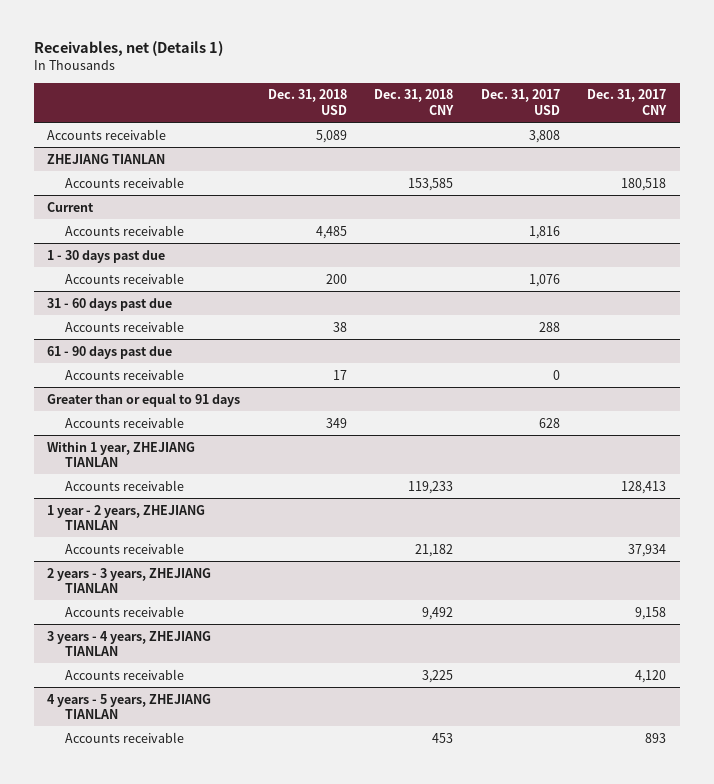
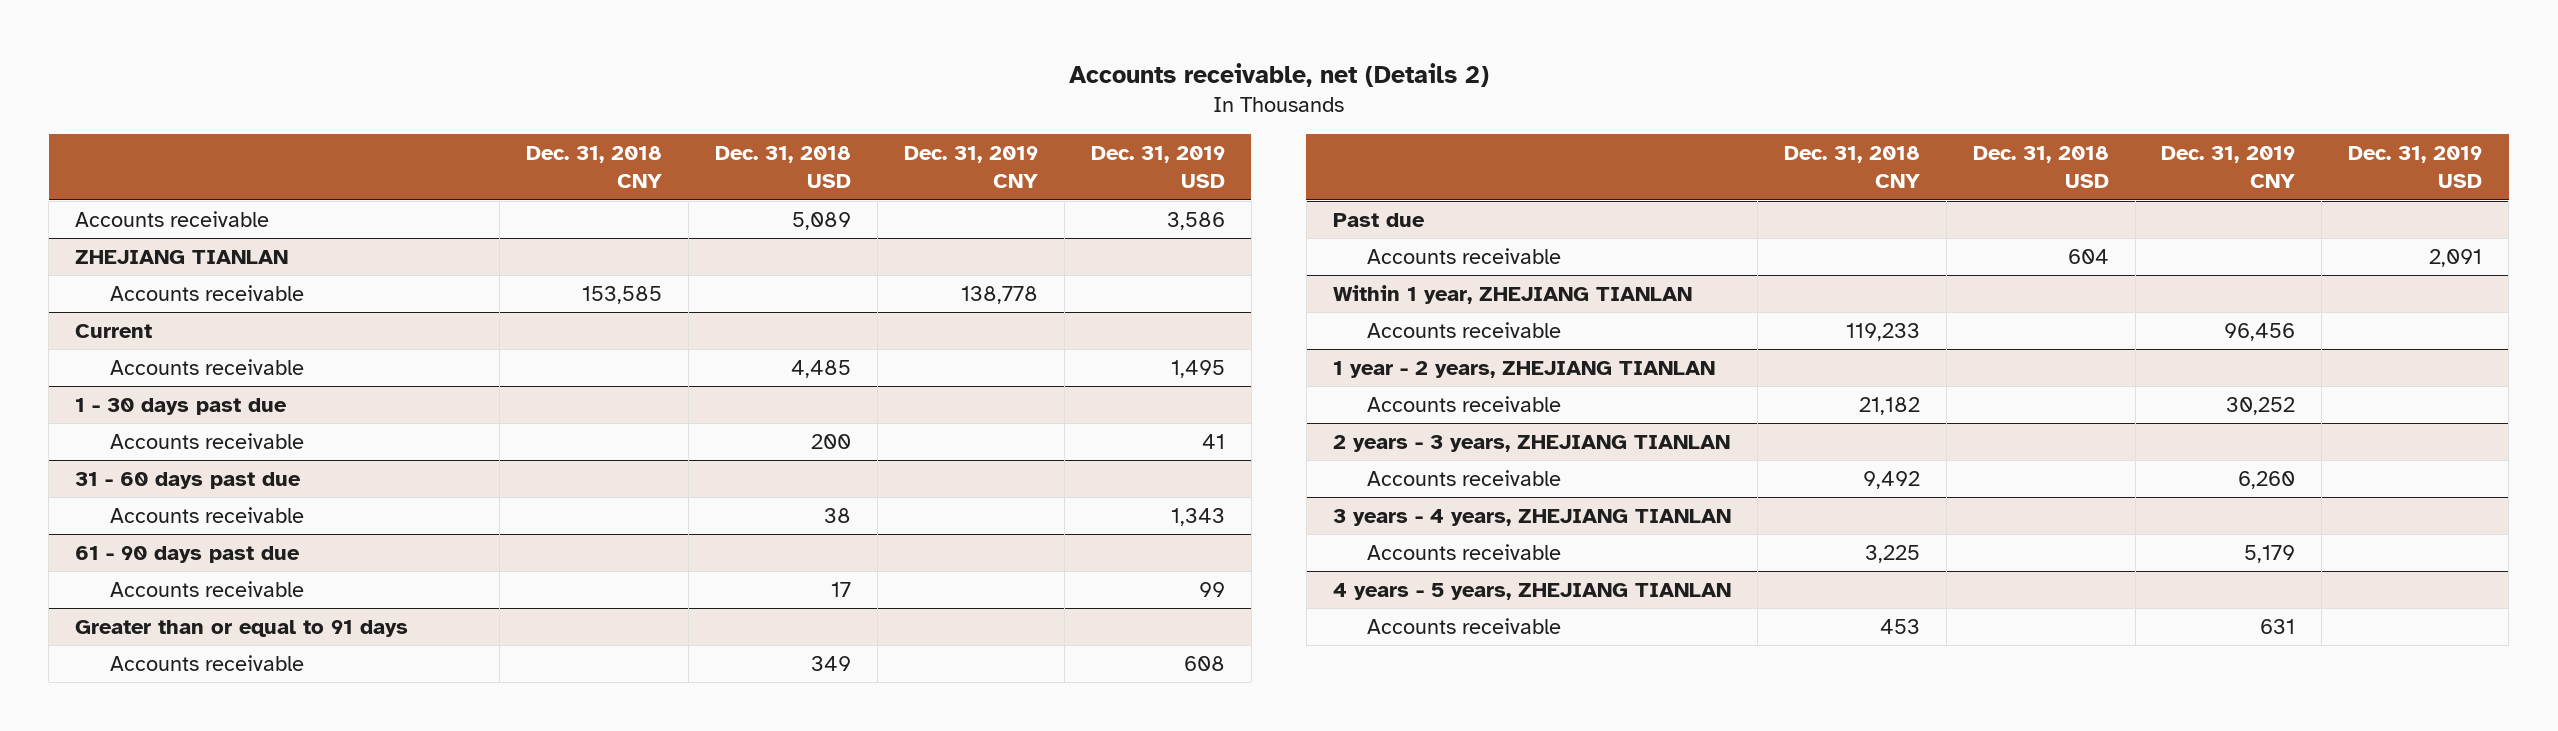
[33,41,223,57] Receivables, net (Details 1) -> [1068,62,1489,87] Accounts receivable, net (Details 2)
[480,89,560,115] Dec. 31, 2017 USD -> none
[587,89,668,115] Dec. 31, 2017 CNY -> none
none -> [903,146,1038,189] Dec. 31, 2019 CNY
none -> [1090,146,1225,189] Dec. 31, 2019 USD
none -> [1332,213,1425,228] Past due
none -> [1367,248,1562,265] Accounts receivable

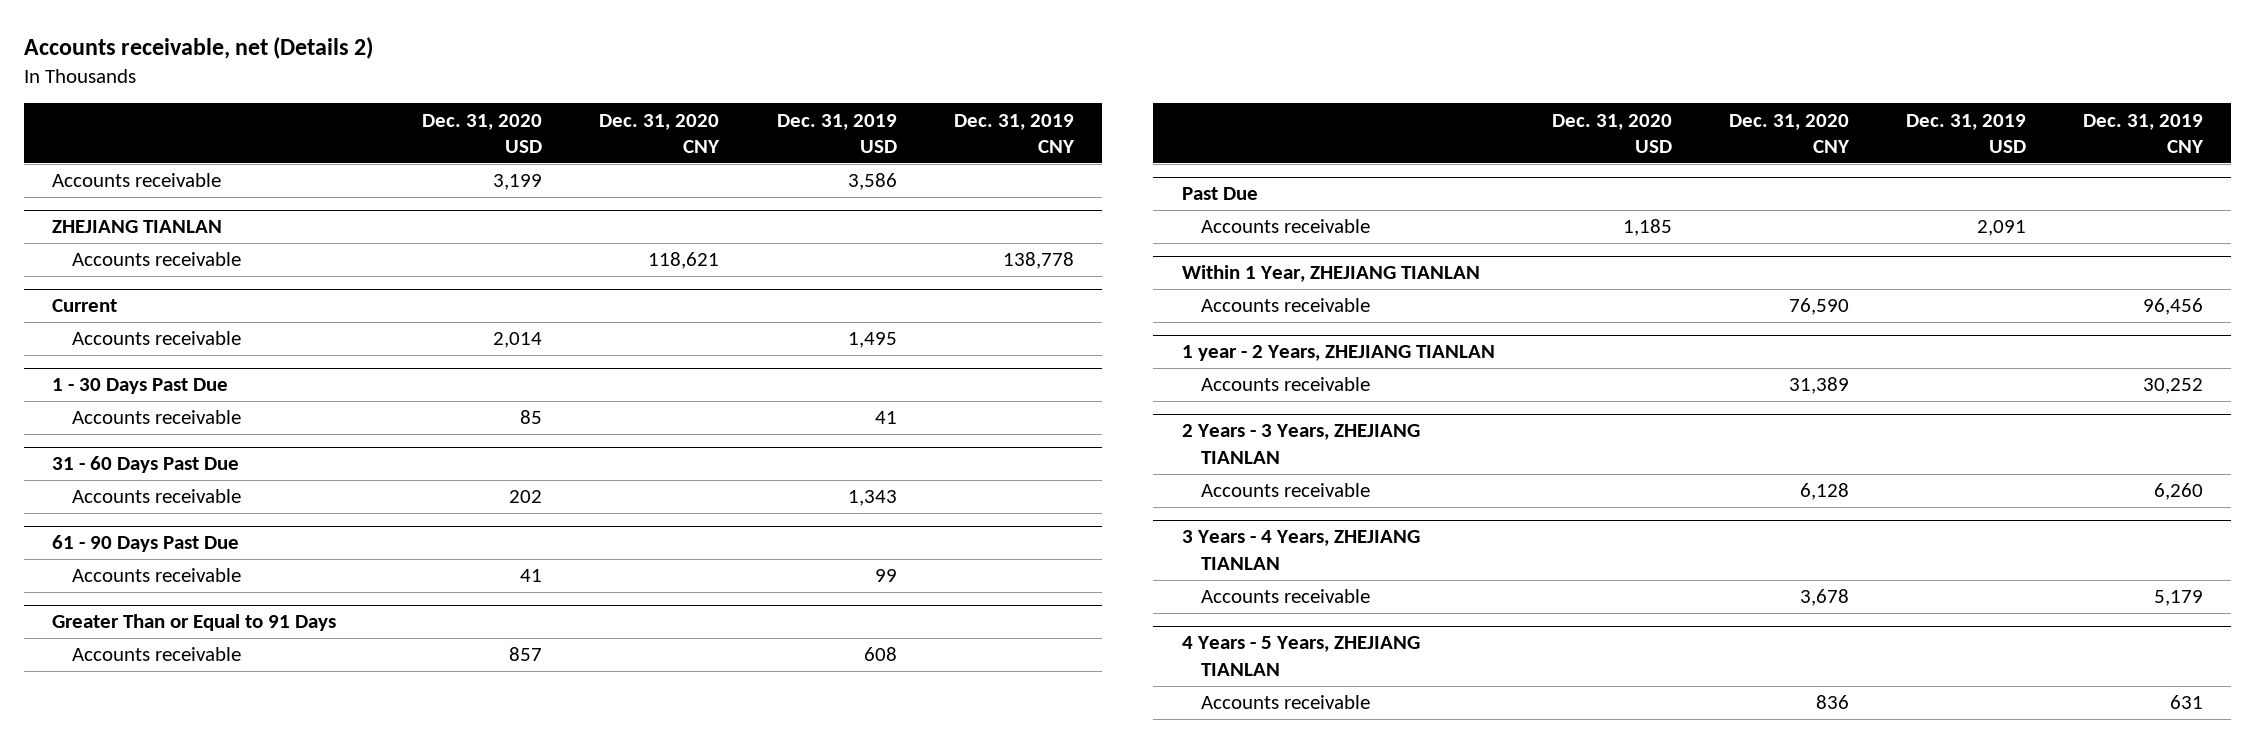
[526,146,663,189] Dec. 31, 2018 CNY -> none
[715,146,852,189] Dec. 31, 2018 USD -> none
none -> [422,113,543,154] Dec. 31, 2020 USD
none -> [599,113,721,154] Dec. 31, 2020 CNY
[75,398,288,416] 1 - 30 days past due -> [52,378,229,395] 1 - 30 Days Past Due
[75,472,302,490] 31 - 60 days past due -> [52,456,240,474] 31 - 60 Days Past Due
[75,546,301,564] 61 - 90 days past due -> [52,535,240,553] 61 - 90 Days Past Due
[75,620,409,638] Greater than or equal to 91 days -> [52,614,337,632] Greater Than or Equal to 91 Days
[1332,213,1425,228] Past due -> [1181,187,1258,201] Past Due
[1332,285,1692,305] Within 1 year, ZHEJIANG TIANLAN -> [1181,265,1480,283] Within 1 Year, ZHEJIANG TIANLAN
[1332,361,1715,379] 1 year - 2 years, ZHEJIANG TIANLAN -> [1181,345,1495,362] 1 year - 2 Years, ZHEJIANG TIANLAN
[1332,435,1730,453] 2 years - 3 years, ZHEJIANG TIANLAN -> [1181,424,1420,464] 2 Years - 3 Years, ZHEJIANG TIANLAN
[1332,509,1731,527] 3 years - 4 years, ZHEJIANG TIANLAN -> [1181,530,1420,570] 3 Years - 4 Years, ZHEJIANG TIANLAN
[1332,583,1731,601] 4 years - 5 years, ZHEJIANG TIANLAN -> [1181,636,1420,676] 4 Years - 5 Years, ZHEJIANG TIANLAN

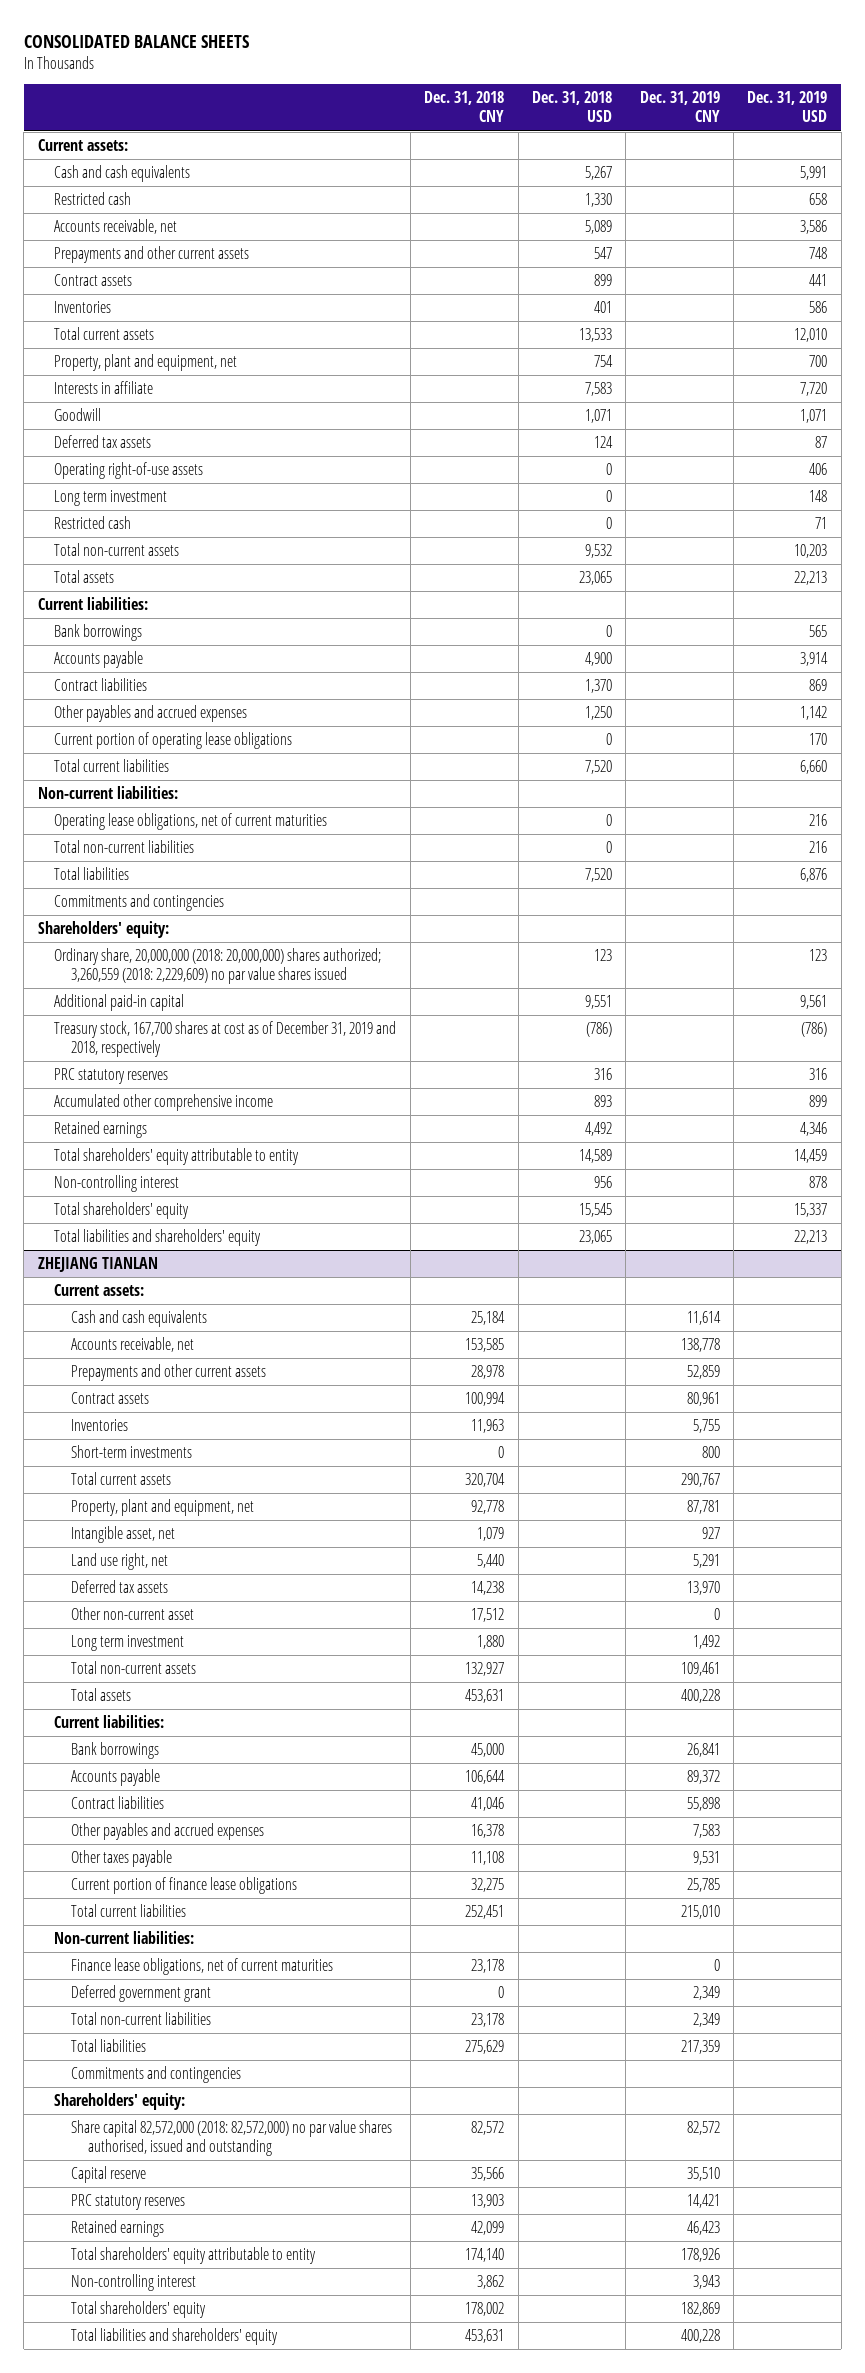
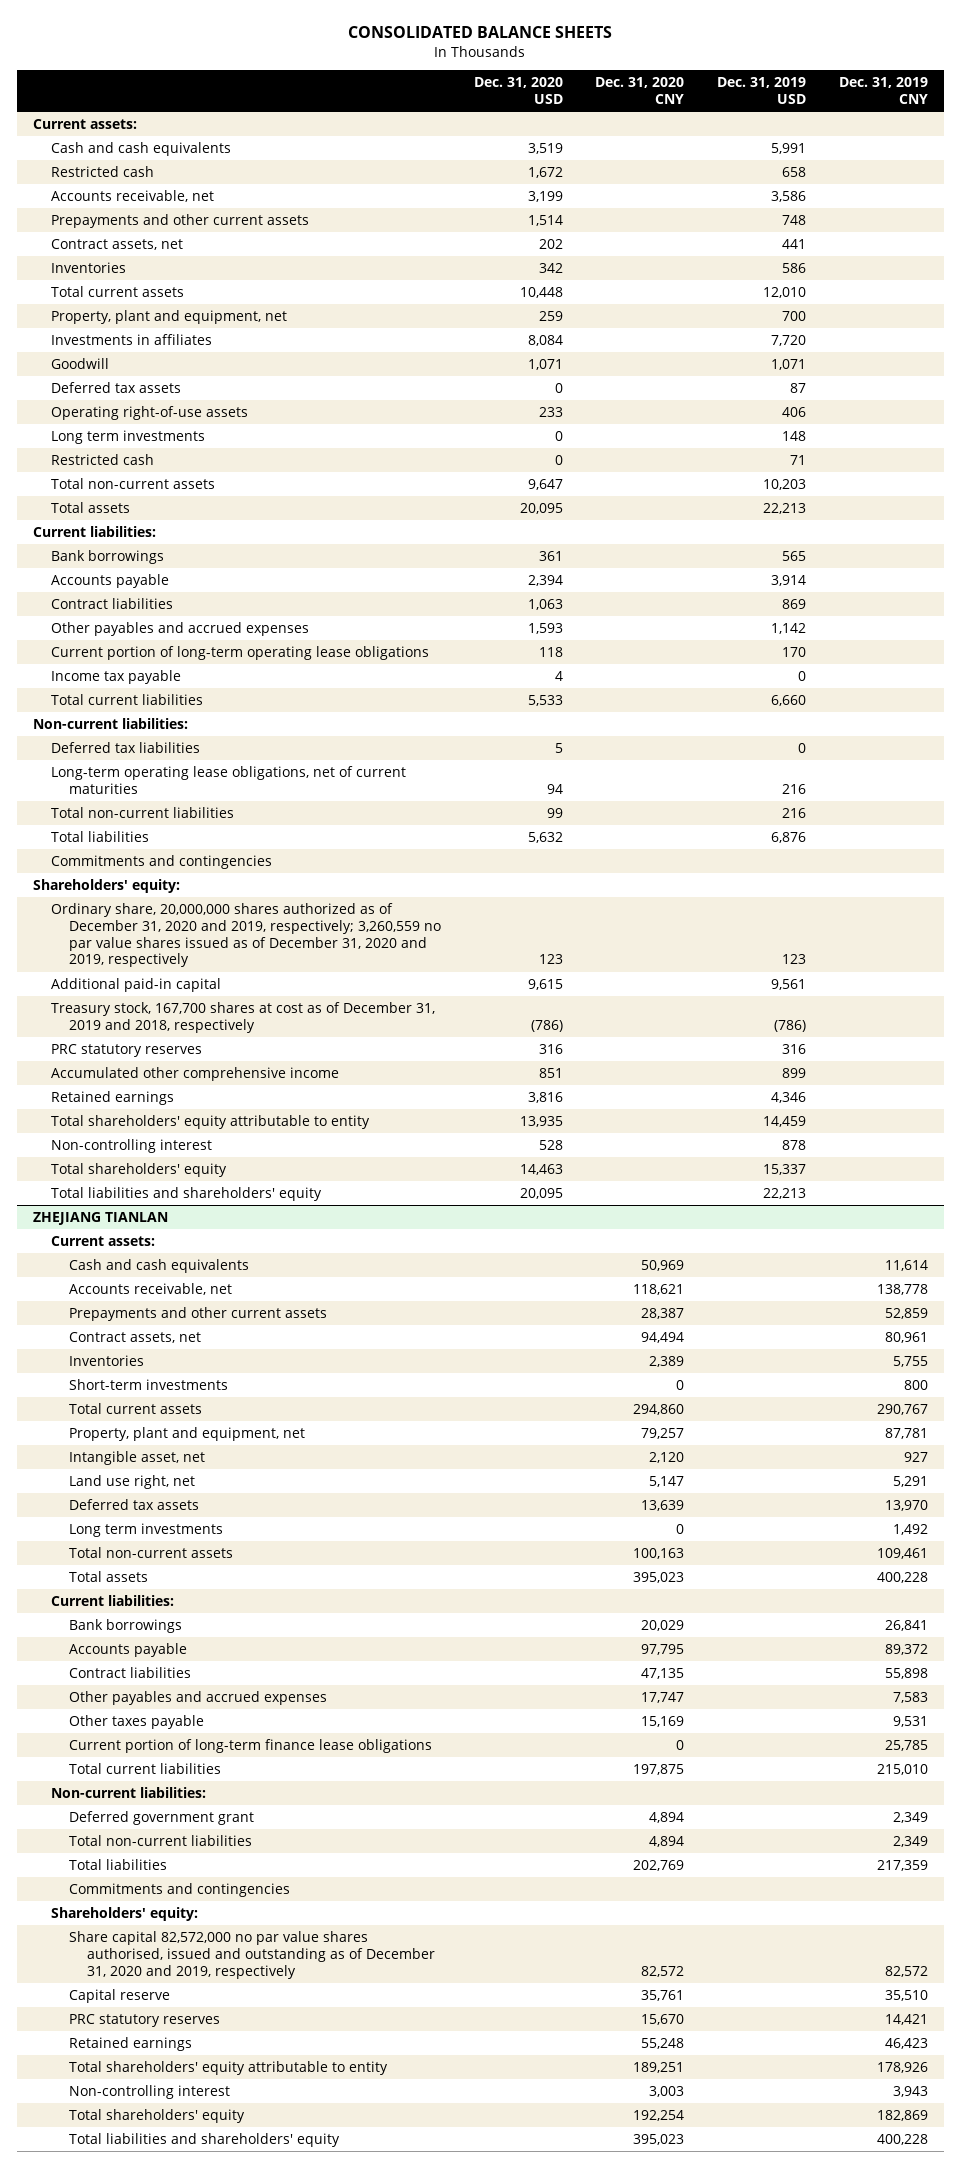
[424,91,505,123] Dec. 31, 2018 CNY -> none
[531,91,612,123] Dec. 31, 2018 USD -> none
none -> [473,77,563,105] Dec. 31, 2020 USD
none -> [595,77,685,105] Dec. 31, 2020 CNY
[54,274,133,287] Contract assets -> [51,239,184,251] Contract assets, net
[54,381,154,395] Interests in affiliate -> [51,334,213,346] Investments in affiliates
[54,490,168,507] Long term investment -> [51,430,206,445] Long term investments
[54,732,293,750] Current portion of operating lease obligations -> [51,646,430,661] Current portion of long-term operating lease obligations
none -> [51,670,182,685] Income tax payable
none -> [51,742,201,754] Deferred tax liabilities
[54,813,328,831] Operating lease obligations, net of current maturities -> [51,766,407,794] Long-term operating lease obligations, net of current maturities
[54,948,382,985] Ordinary share, 20,000,000 (2018: 20,000,000) shares authorized; 3,260,559 (2018: 2,229,609) no par value shares issued -> [51,903,442,968] Ordinary share, 20,000,000 shares authorized as of December 31, 2020 and 2019, respectively; 3,260,559 no par value shares issued as of December 31, 2020 and 2019, respectively
[71,1392,150,1405] Contract assets -> [69,1332,202,1344] Contract assets, net
[71,1607,195,1621] Other non-current asset -> none
[71,1635,185,1652] Long term investment -> [69,1523,224,1538] Long term investments
[71,1877,298,1895] Current portion of finance lease obligations -> [69,1739,433,1754] Current portion of long-term finance lease obligations
[71,1958,334,1976] Finance lease obligations, net of current maturities -> none
[71,2120,393,2157] Share capital 82,572,000 (2018: 82,572,000) no par value shares authorised, issued and outstanding -> [69,1931,436,1979] Share capital 82,572,000 no par value shares authorised, issued and outstanding as of December 31, 2020 and 2019, respectively

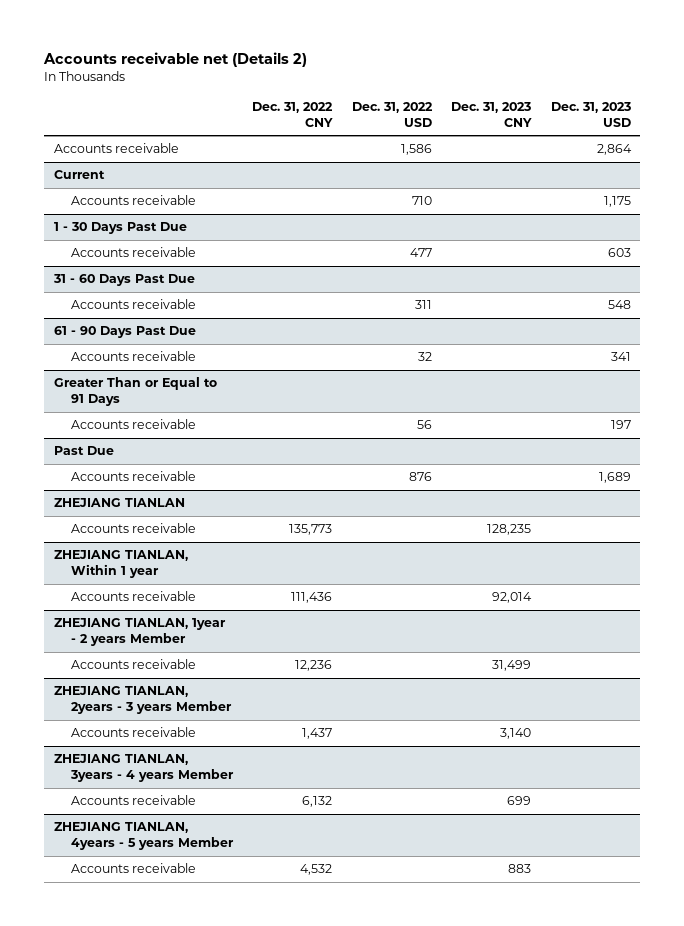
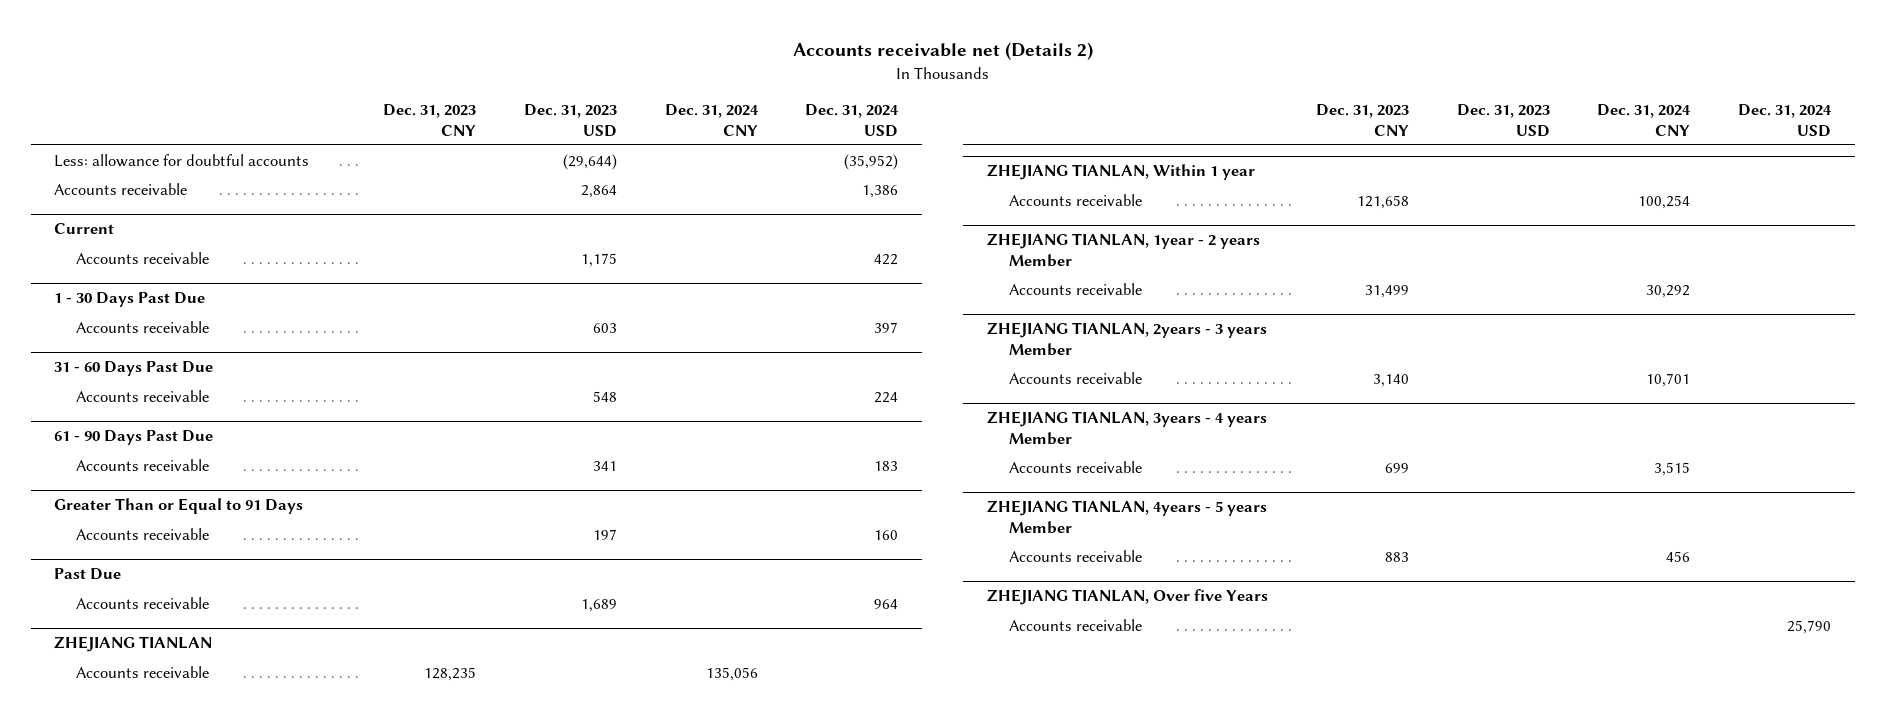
[252,101,334,127] Dec. 31, 2022 CNY -> none
[351,101,433,127] Dec. 31, 2022 USD -> none
none -> [664,103,759,136] Dec. 31, 2024 CNY
none -> [805,103,900,137] Dec. 31, 2024 USD
none -> [54,153,310,167] Less: allowance for doubtful accounts
[492,592,533,604] 92,014 -> [1356,194,1409,209] 121,658
none -> [987,589,1269,606] ZHEJIANG TIANLAN, Over five Years
none -> [1009,618,1143,631] Accounts receivable

